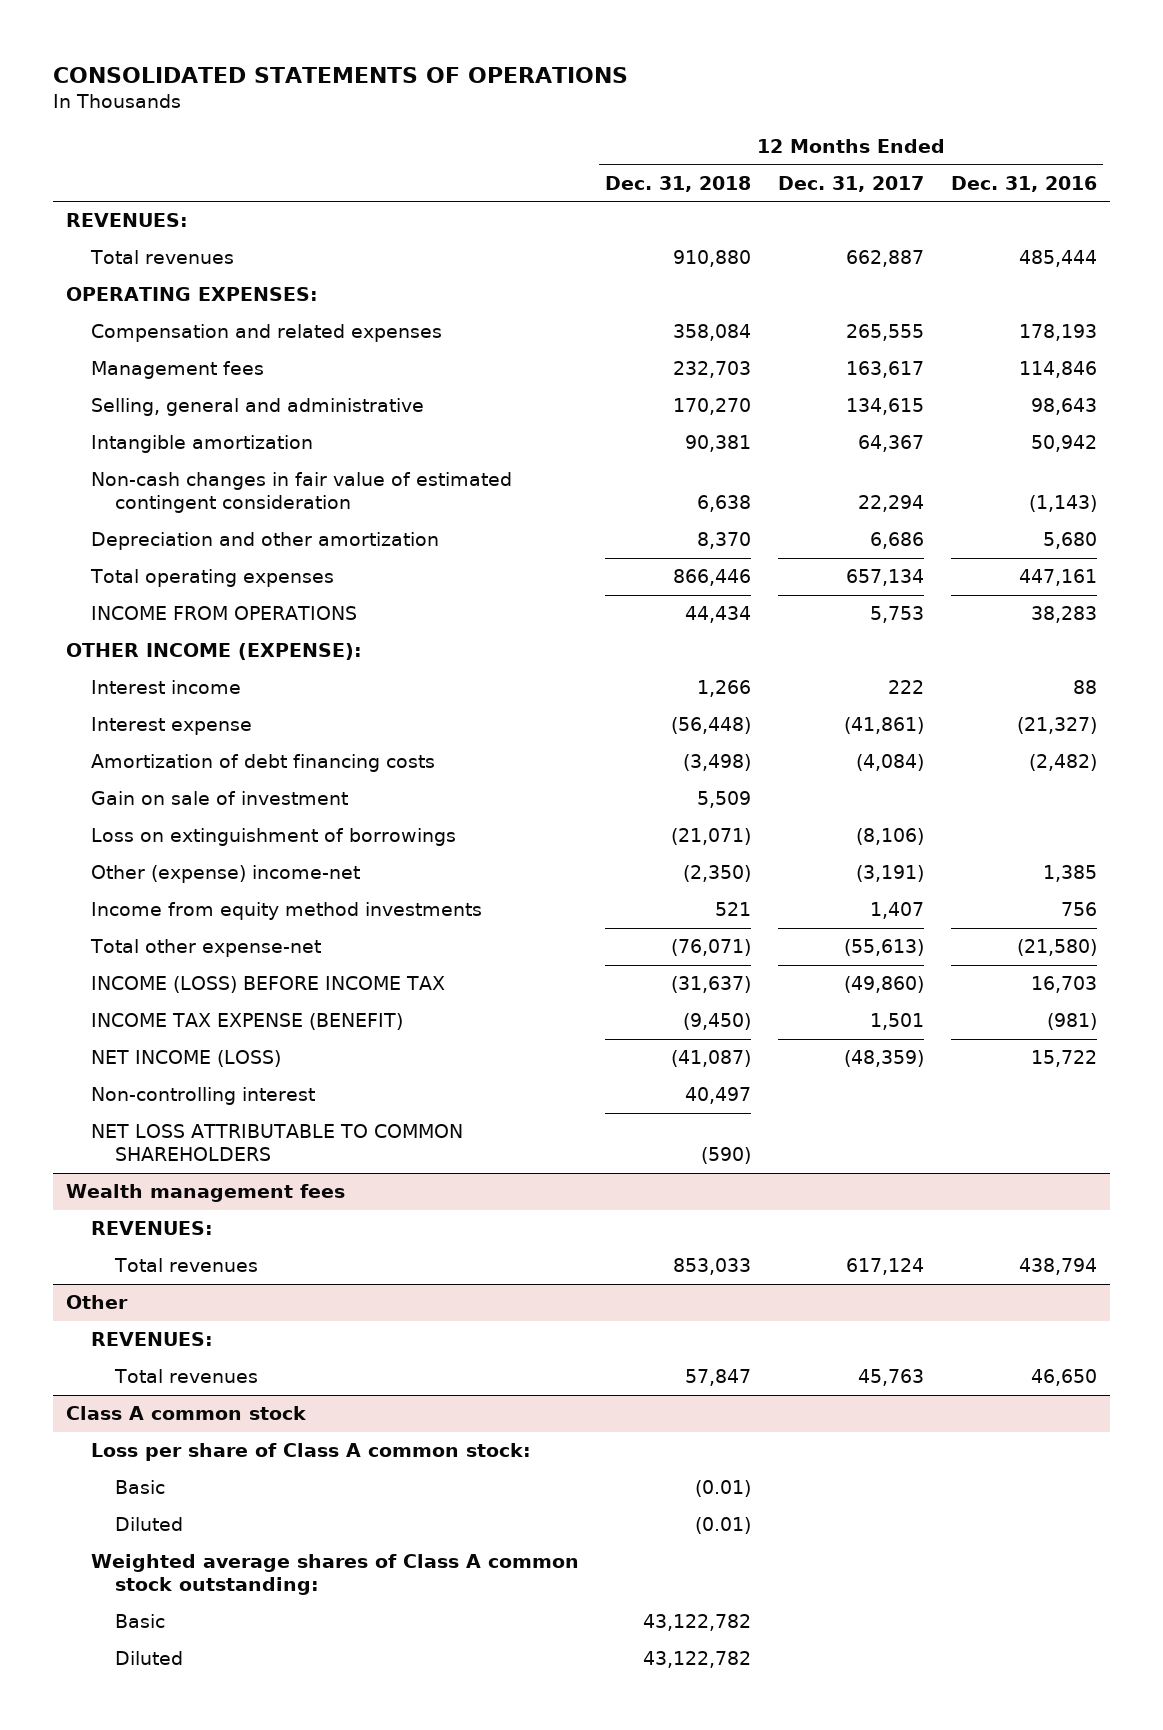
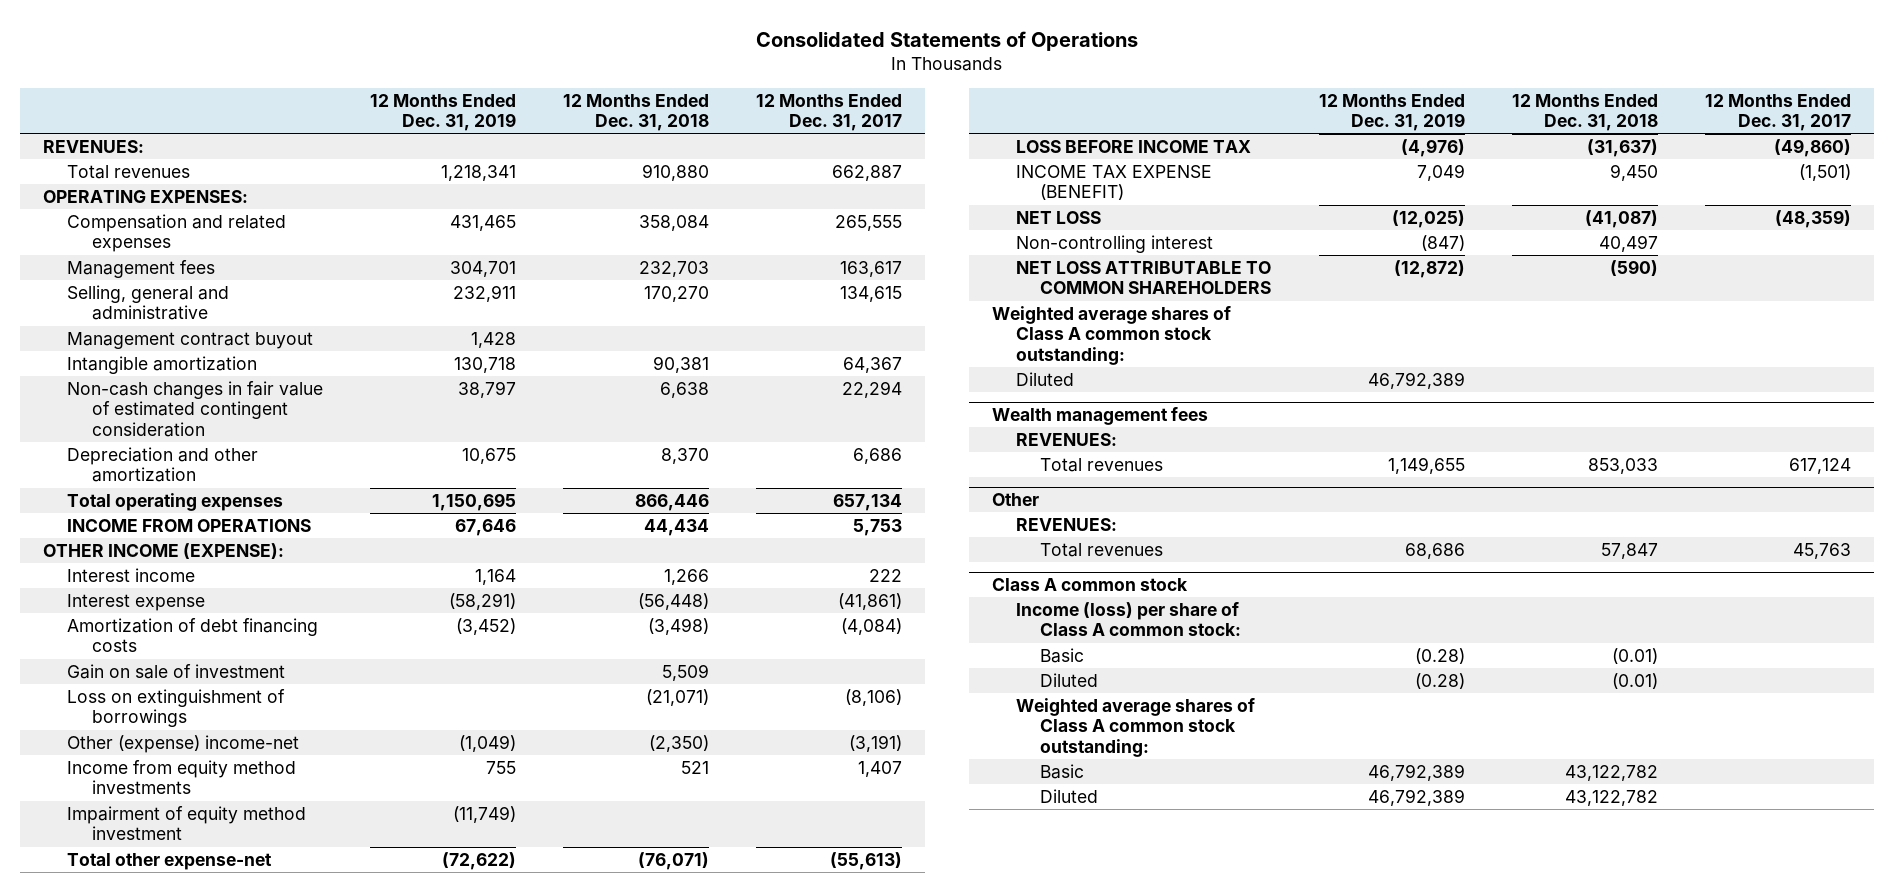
[52,66,628,83] CONSOLIDATED STATEMENTS OF OPERATIONS -> [755,30,1138,51] Consolidated Statements of Operations
[950,175,1097,192] Dec. 31, 2016 -> none
none -> [370,93,517,132] 12 Months Ended Dec. 31, 2019
none -> [67,331,314,349] Management contract buyout
none -> [67,805,307,841] Impairment of equity method investment
[90,976,445,994] INCOME (LOSS) BEFORE INCOME TAX -> [1016,139,1252,153] LOSS BEFORE INCOME TAX
[683,1013,752,1031] (9,450) -> [1609,163,1658,181] 9,450
[870,1013,925,1031] 1,501 -> [1798,163,1851,181] (1,501)
[90,1050,281,1068] NET INCOME (LOSS) -> [1016,210,1102,224] NET LOSS
none -> [992,305,1232,365] Weighted average shares of Class A common stock outstanding:
none -> [1016,371,1075,386] Diluted
[90,1443,531,1462] Loss per share of Class A common stock: -> [1016,601,1242,637] Income (loss) per share of Class A common stock:

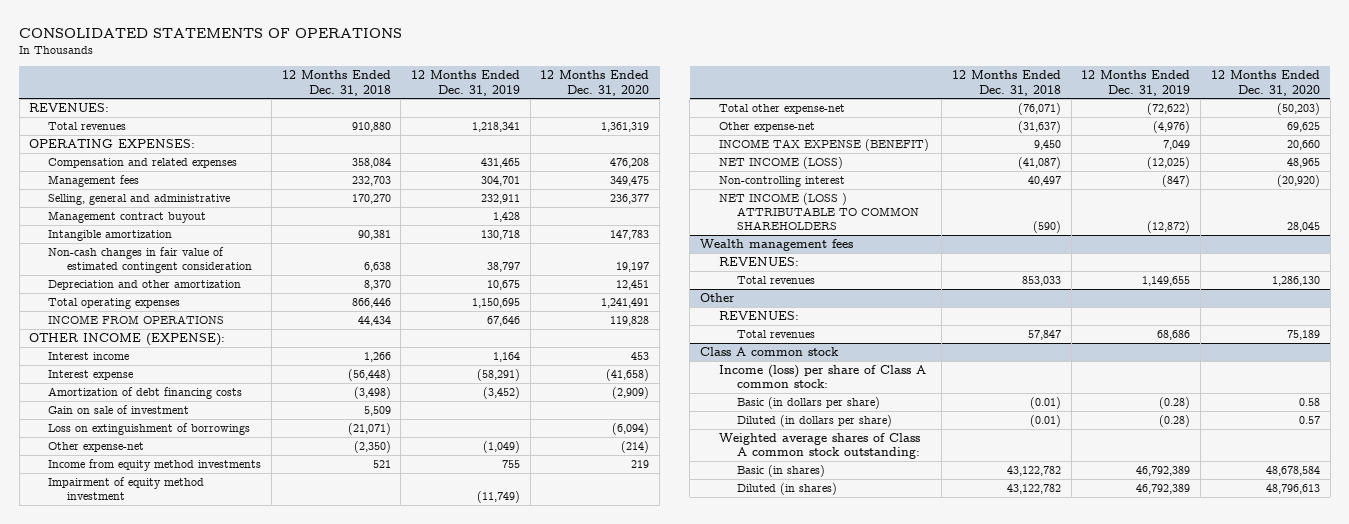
[755,30,1138,51] Consolidated Statements of Operations -> [19,27,403,38] CONSOLIDATED STATEMENTS OF OPERATIONS
[755,93,902,132] 12 Months Ended Dec. 31, 2017 -> none
none -> [540,70,650,96] 12 Months Ended Dec. 31, 2020
[67,734,300,753] Other (expense) income-net -> [48,442,145,453] Other expense-net
[1016,139,1252,153] LOSS BEFORE INCOME TAX -> [718,122,815,133] Other expense-net
[1016,210,1102,224] NET LOSS -> [718,157,843,170] NET INCOME (LOSS)
[992,305,1232,365] Weighted average shares of Class A common stock outstanding: -> none
[1016,371,1075,386] Diluted -> none
[1016,260,1272,295] NET LOSS ATTRIBUTABLE TO COMMON SHAREHOLDERS -> [718,193,920,231] NET INCOME (LOSS ) ATTRIBUTABLE TO COMMON SHAREHOLDERS
[1040,647,1085,663] Basic -> [737,397,881,410] Basic (in dollars per share)
[1040,672,1099,687] Diluted -> [737,415,893,428] Diluted (in dollars per share)
[1040,763,1085,779] Basic -> [737,465,826,478] Basic (in shares)
[1040,788,1099,803] Diluted -> [737,483,838,496] Diluted (in shares)

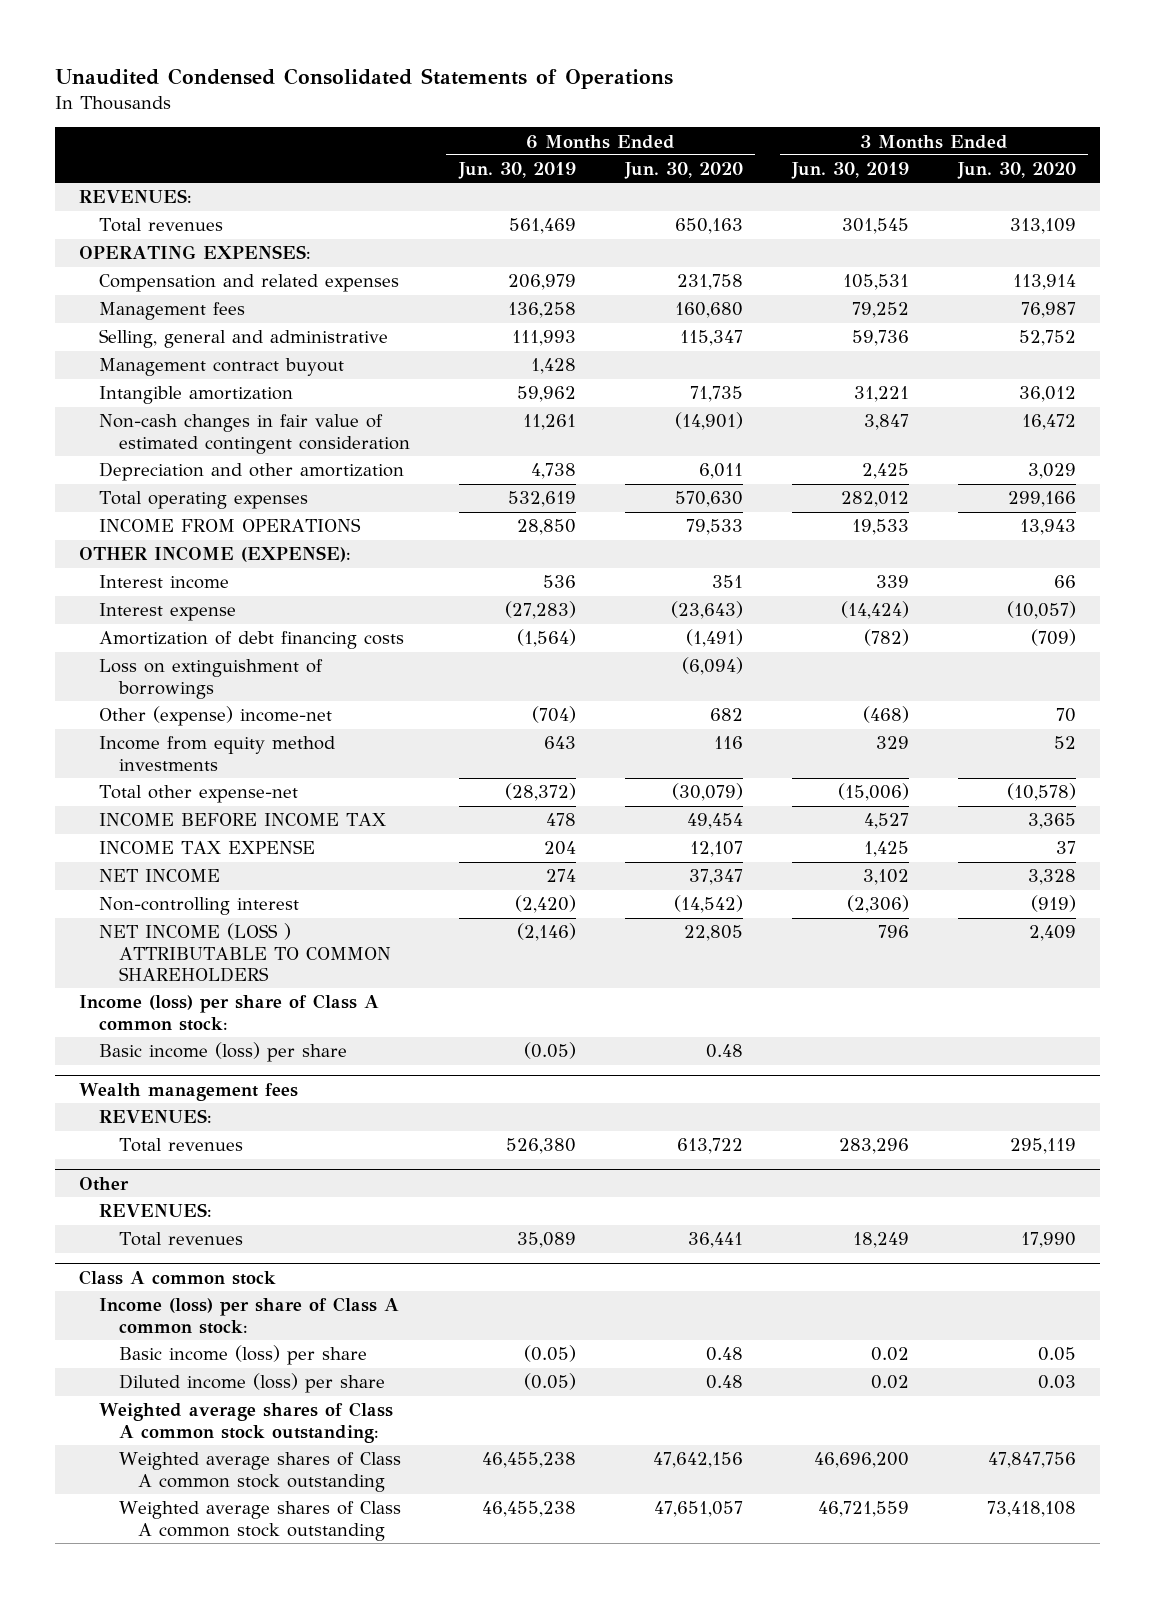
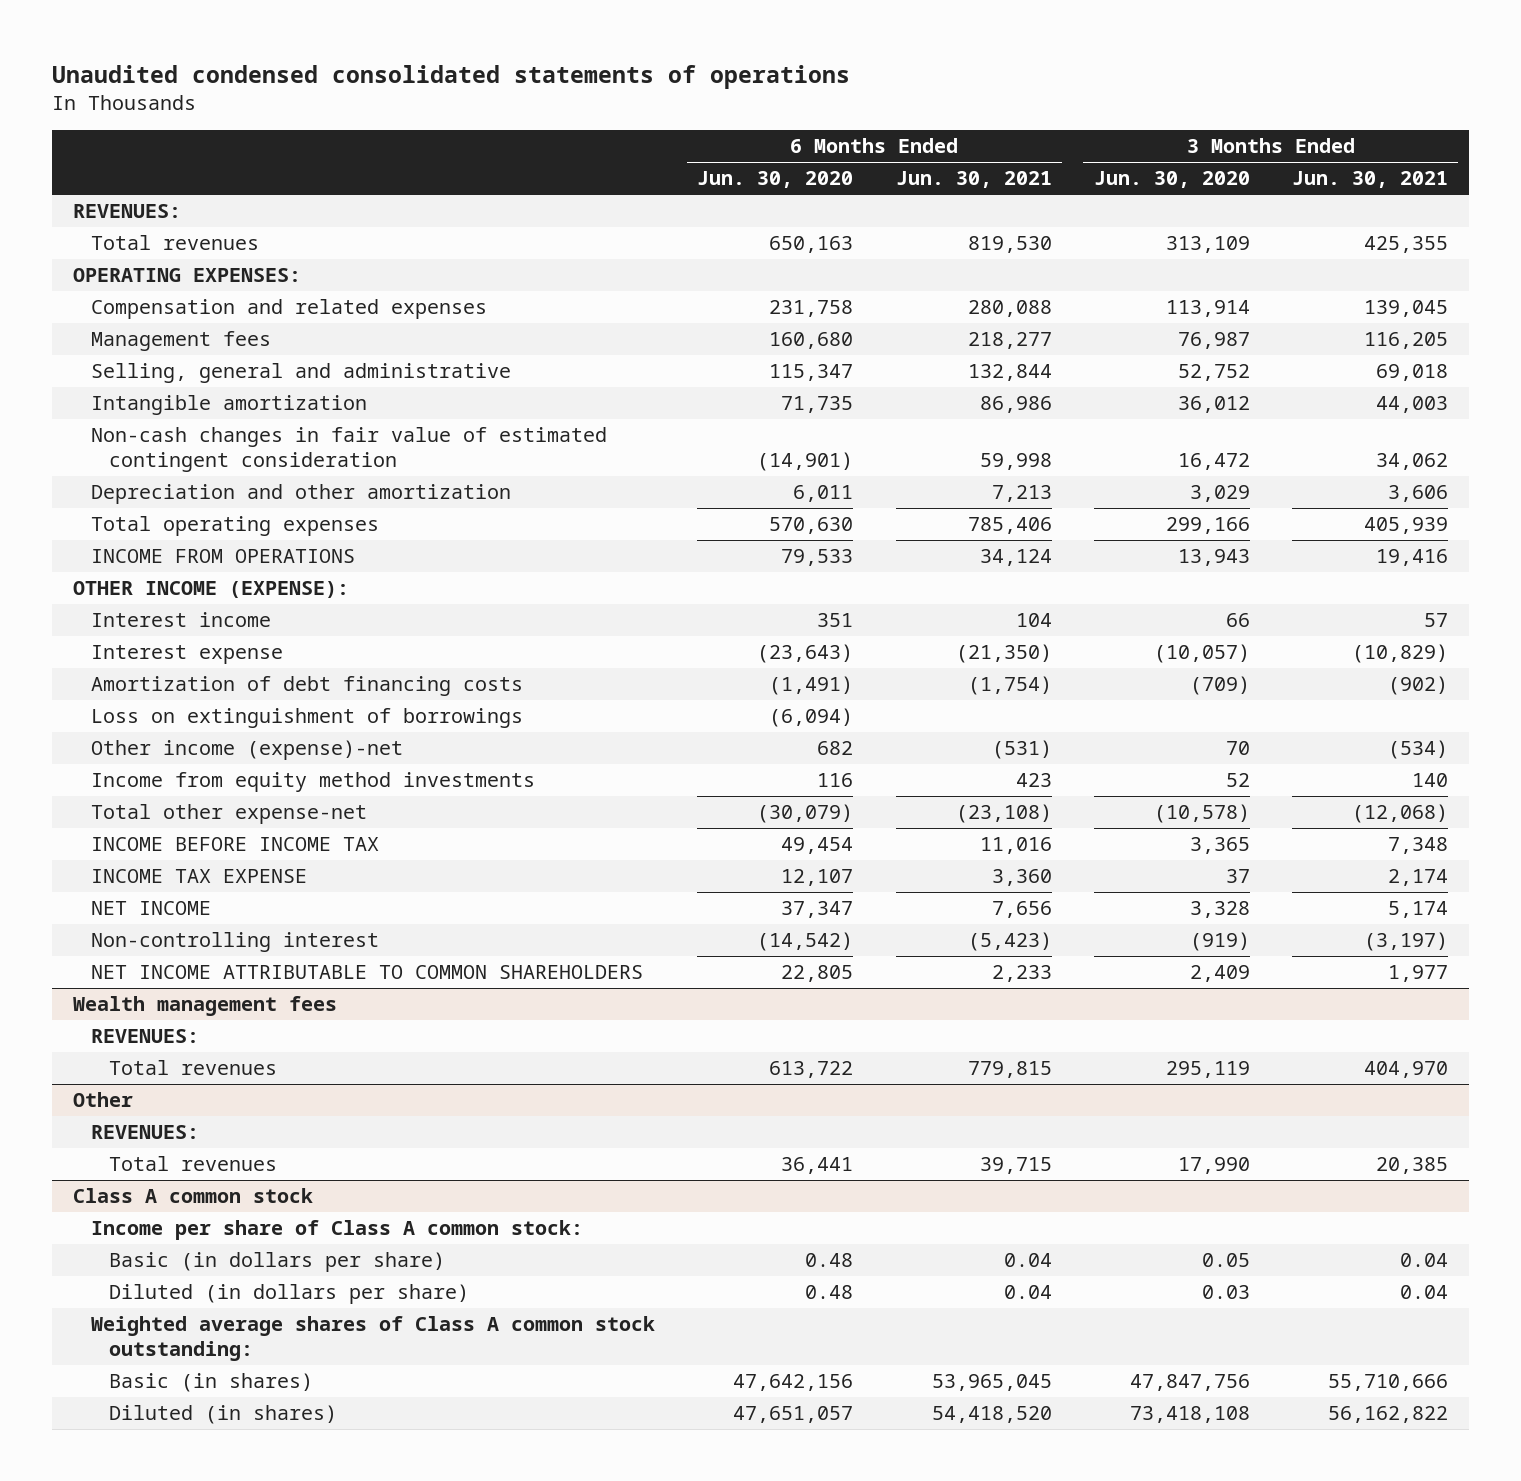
[54,67,673,89] Unaudited Condensed Consolidated Statements of Operations -> [52,65,851,90] Unaudited condensed consolidated statements of operations
[457,162,576,180] Jun. 30, 2019 -> none
[790,162,909,180] Jun. 30, 2019 -> none
none -> [895,171,1052,189] Jun. 30, 2021
none -> [1291,171,1448,189] Jun. 30, 2021
[98,358,344,377] Management contract buyout -> none
[98,706,332,727] Other (expense) income-net -> [91,740,404,761] Other income (expense)-net
[79,994,380,1031] Income (loss) per share of Class A common stock: -> none
[98,1042,347,1063] Basic income (loss) per share -> none
[98,923,391,983] NET INCOME (LOSS ) ATTRIBUTABLE TO COMMON SHAREHOLDERS -> [91,965,644,980] NET INCOME ATTRIBUTABLE TO COMMON SHAREHOLDERS
[98,1297,399,1334] Income (loss) per share of Class A common stock: -> [91,1220,584,1241] Income per share of Class A common stock:
[118,1345,367,1366] Basic income (loss) per share -> [109,1252,446,1273] Basic (in dollars per share)
[118,1373,385,1394] Diluted income (loss) per share -> [109,1284,470,1305] Diluted (in dollars per share)
[118,1452,401,1492] Weighted average shares of Class A common stock outstanding -> [109,1373,314,1393] Basic (in shares)
[118,1501,401,1541] Weighted average shares of Class A common stock outstanding -> [109,1405,338,1425] Diluted (in shares)

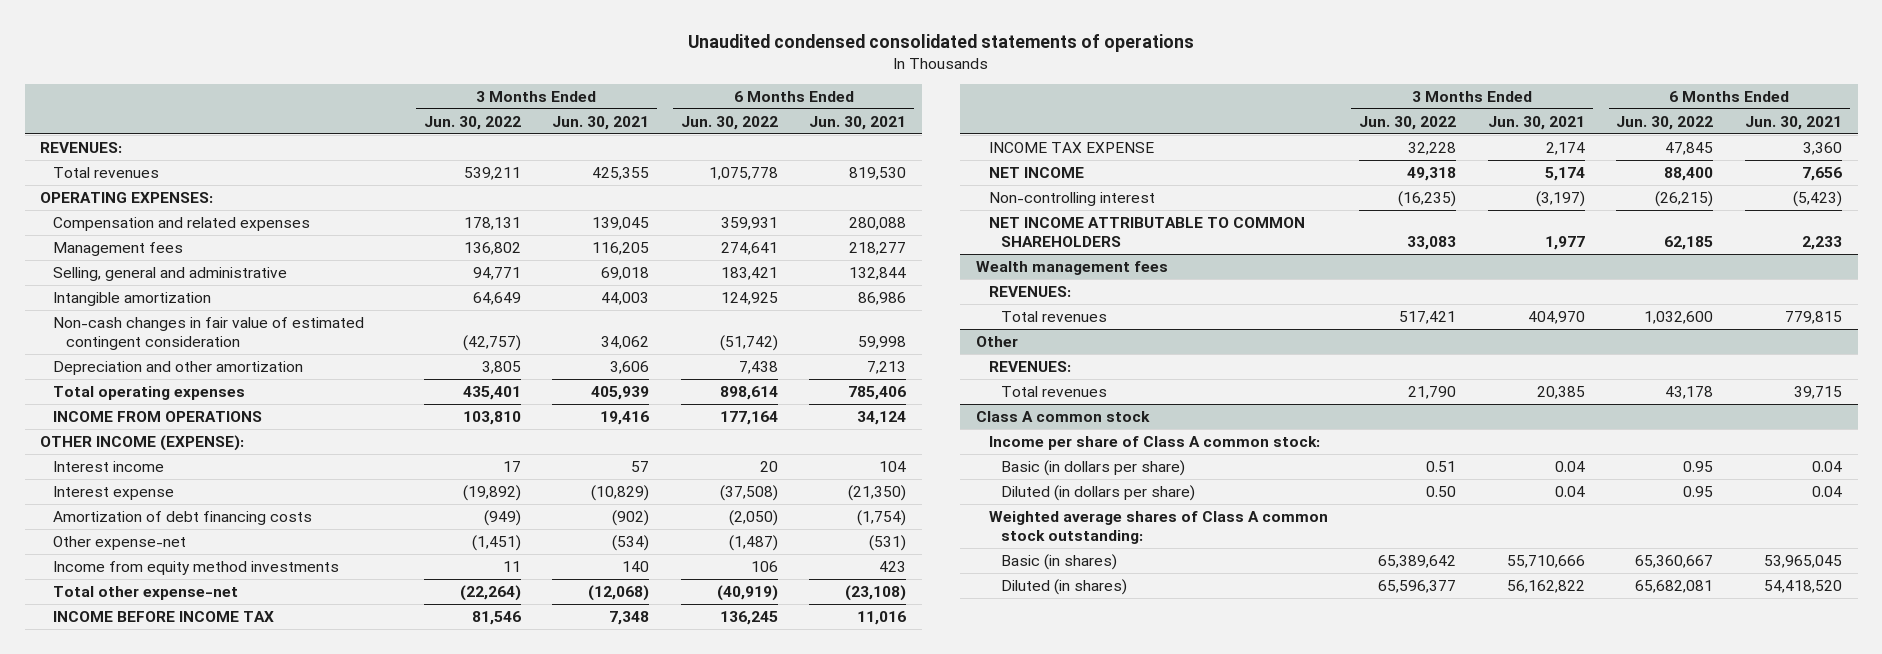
[697,171,854,189] Jun. 30, 2020 -> none
[1093,171,1250,189] Jun. 30, 2020 -> none
none -> [423,115,521,130] Jun. 30, 2022
none -> [680,115,778,130] Jun. 30, 2022
[91,708,524,729] Loss on extinguishment of borrowings -> none
[91,740,404,761] Other income (expense)-net -> [53,535,187,550] Other expense-net

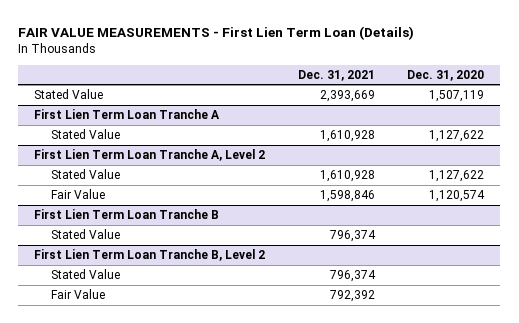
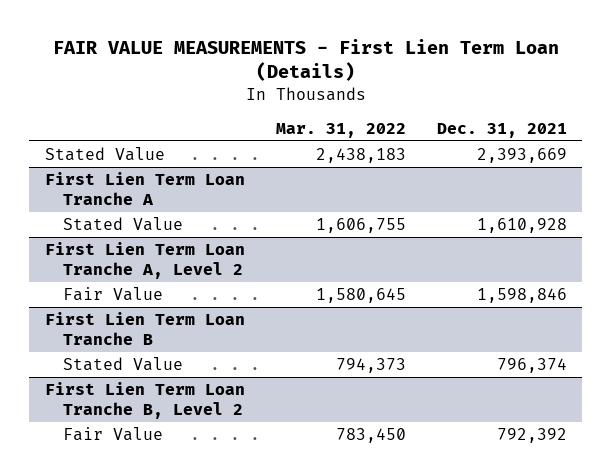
[407,69,485,81] Dec. 31, 2020 -> none
none -> [275,122,406,138] Mar. 31, 2022
[51,169,121,180] Stated Value -> none
[51,269,121,280] Stated Value -> none

